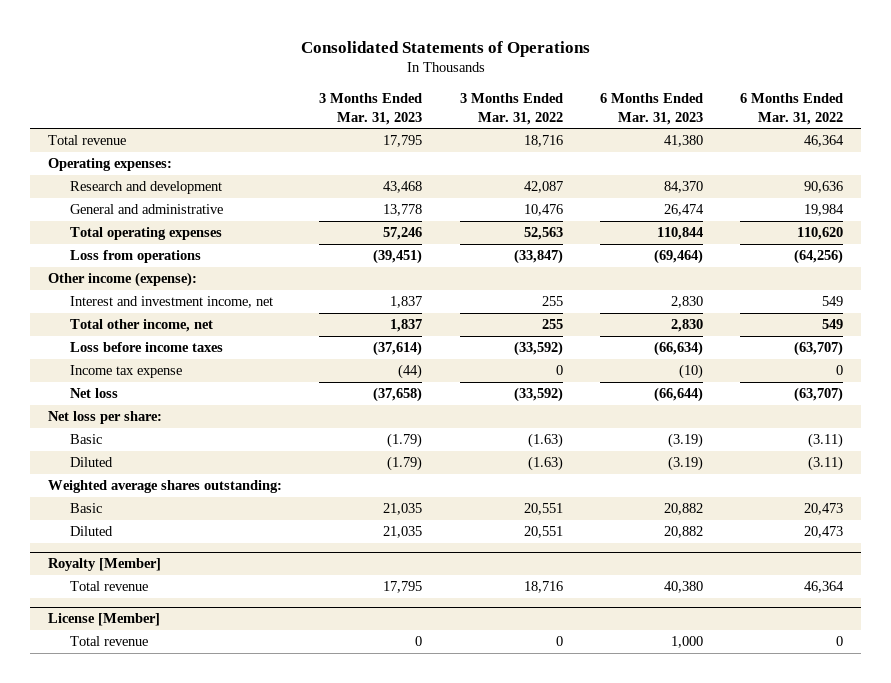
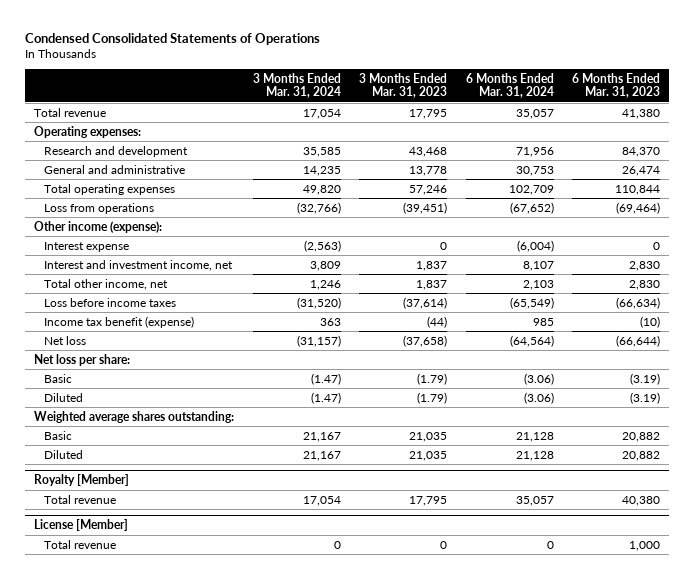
[300,40,590,57] Consolidated Statements of Operations -> [24,32,320,45] Condensed Consolidated Statements of Operations
[459,93,563,125] 3 Months Ended Mar. 31, 2022 -> none
[739,93,843,125] 6 Months Ended Mar. 31, 2022 -> none
none -> [252,72,341,99] 3 Months Ended Mar. 31, 2024
none -> [465,72,554,99] 6 Months Ended Mar. 31, 2024
none -> [44,241,130,252] Interest expense
[69,365,182,379] Income tax expense -> [44,315,195,328] Income tax benefit (expense)

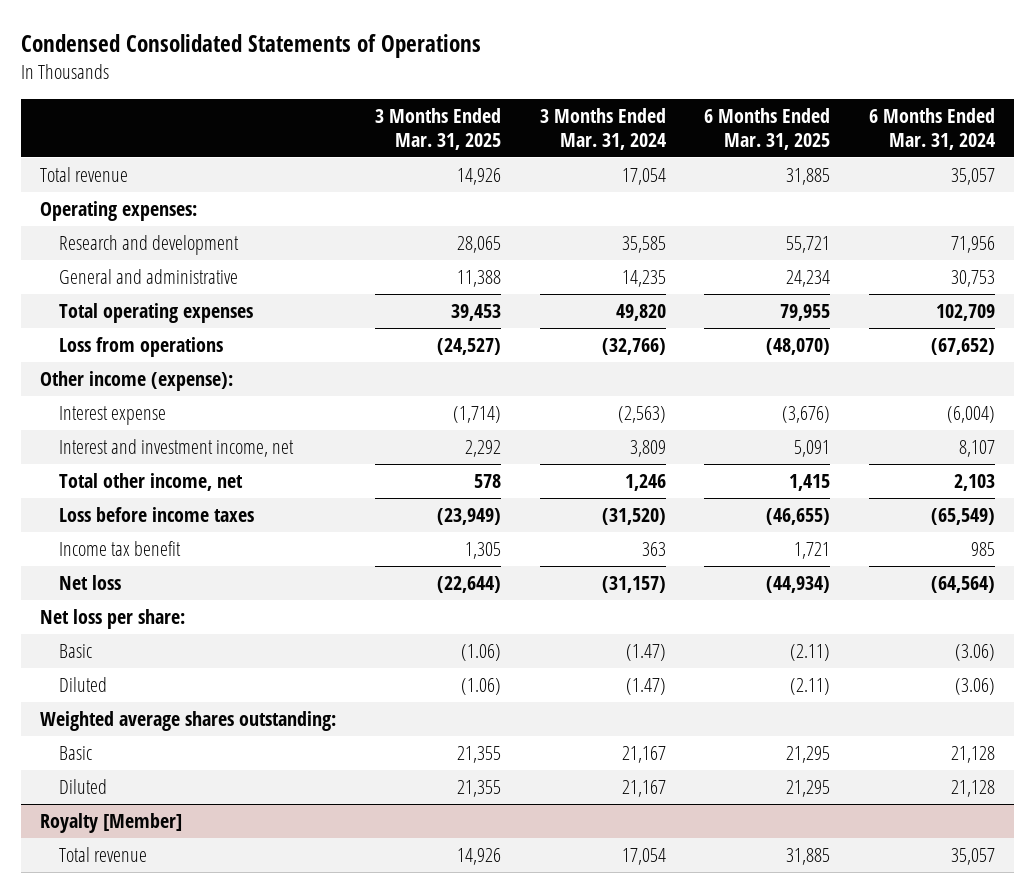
[359,72,448,99] 3 Months Ended Mar. 31, 2023 -> none
[571,72,660,99] 6 Months Ended Mar. 31, 2023 -> none
none -> [375,108,502,150] 3 Months Ended Mar. 31, 2025
none -> [704,108,831,150] 6 Months Ended Mar. 31, 2025
[44,315,195,328] Income tax benefit (expense) -> [59,541,182,557] Income tax benefit
[34,519,129,532] License [Member] -> none
[44,539,117,549] Total revenue -> none

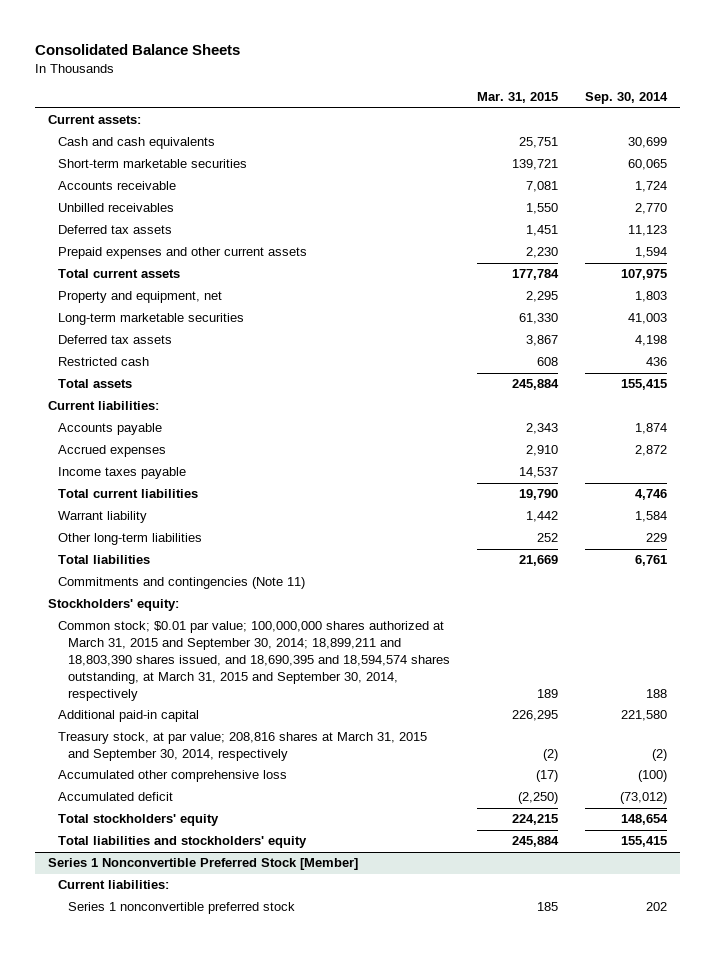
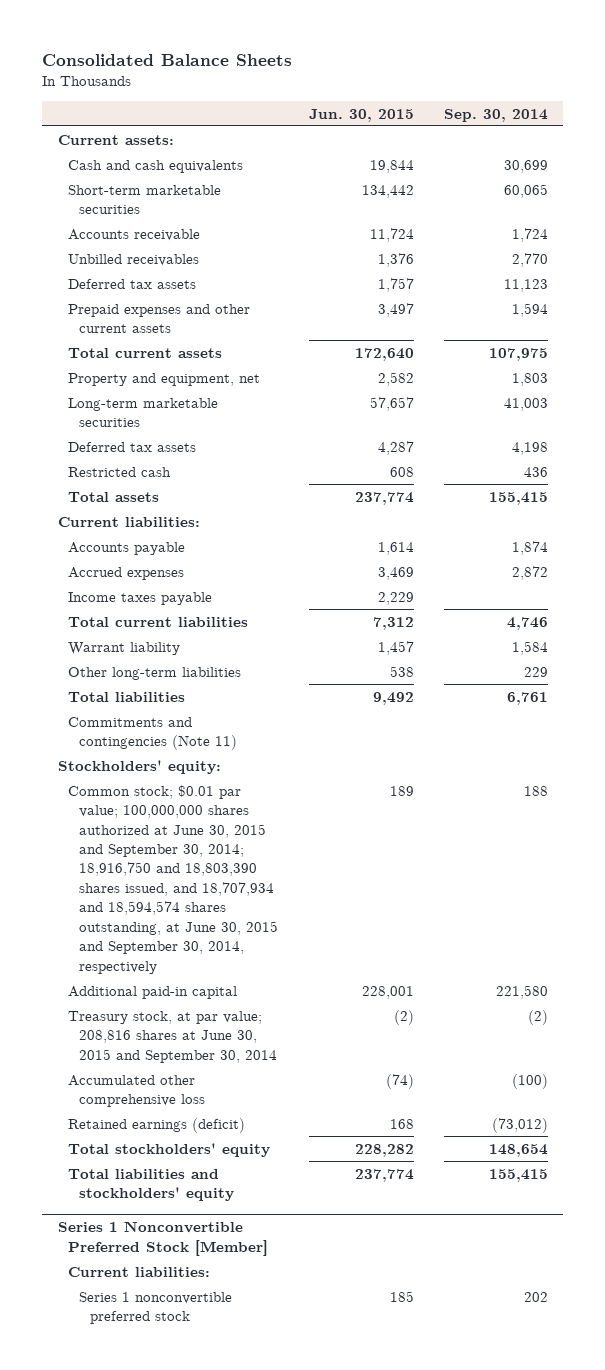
[477,92,559,104] Mar. 31, 2015 -> none
none -> [308,108,414,122] Jun. 30, 2015
[58,621,451,701] Common stock; $0.01 par value; 100,000,000 shares authorized at March 31, 2015 and September 30, 2014; 18,899,211 and 18,803,390 shares issued, and 18,690,395 and 18,594,574 shares outstanding, at March 31, 2015 and September 30, 2014, respectively -> [68,784,279,974] Common stock; $0.01 par value; 100,000,000 shares authorized at June 30, 2015 and September 30, 2014; 18,916,750 and 18,803,390 shares issued, and 18,707,934 and 18,594,574 shares outstanding, at June 30, 2015 and September 30, 2014, respectively
[58,732,428,762] Treasury stock, at par value; 208,816 shares at March 31, 2015 and September 30, 2014, respectively -> [68,1010,278,1063] Treasury stock, at par value; 208,816 shares at June 30, 2015 and September 30, 2014
[58,792,174,802] Accumulated deficit -> [68,1117,246,1133] Retained earnings (deficit)

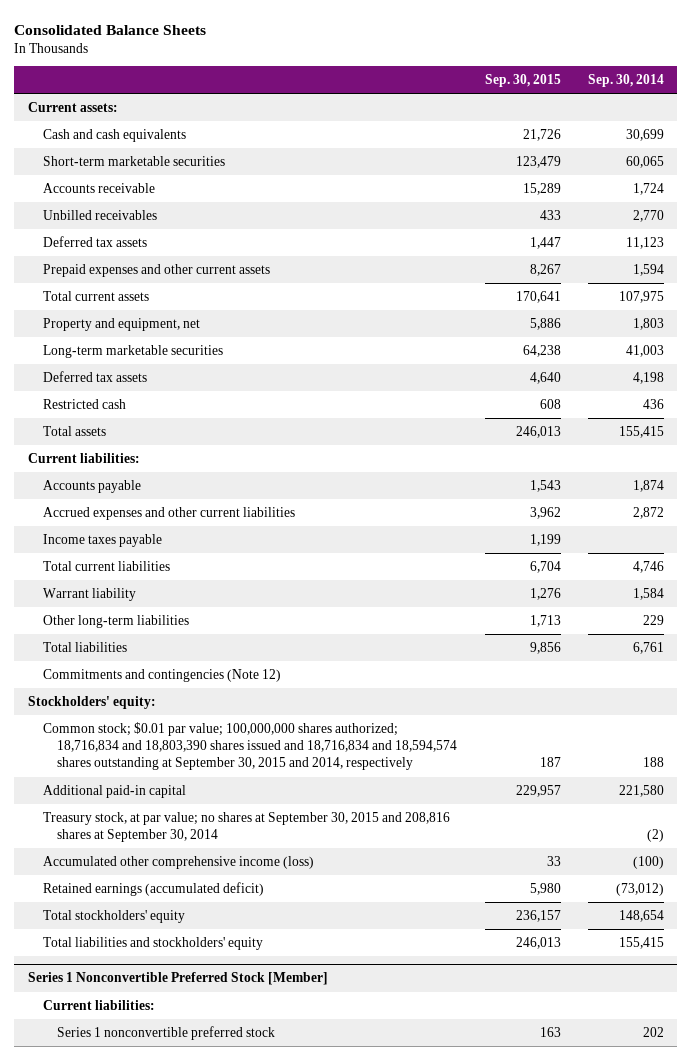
[308,108,414,122] Jun. 30, 2015 -> none
none -> [484,74,561,88] Sep. 30, 2015
[68,566,185,580] Accrued expenses -> [42,506,295,520] Accrued expenses and other current liabilities
[68,716,238,751] Commitments and contingencies (Note 11) -> [42,668,281,682] Commitments and contingencies (Note 12)
[68,784,279,974] Common stock; $0.01 par value; 100,000,000 shares authorized at June 30, 2015 and September 30, 2014; 18,916,750 and 18,803,390 shares issued, and 18,707,934 and 18,594,574 shares outstanding, at June 30, 2015 and September 30, 2014, respectively -> [42,721,458,771] Common stock; $0.01 par value; 100,000,000 shares authorized; 18,716,834 and 18,803,390 shares issued and 18,716,834 and 18,594,574 shares outstanding at September 30, 2015 and 2014, respectively
[68,1010,278,1063] Treasury stock, at par value; 208,816 shares at June 30, 2015 and September 30, 2014 -> [42,811,450,843] Treasury stock, at par value; no shares at September 30, 2015 and 208,816 shares at September 30, 2014
[68,1074,206,1108] Accumulated other comprehensive loss -> [42,855,314,869] Accumulated other comprehensive income (loss)
[68,1117,246,1133] Retained earnings (deficit) -> [42,881,264,896] Retained earnings (accumulated deficit)

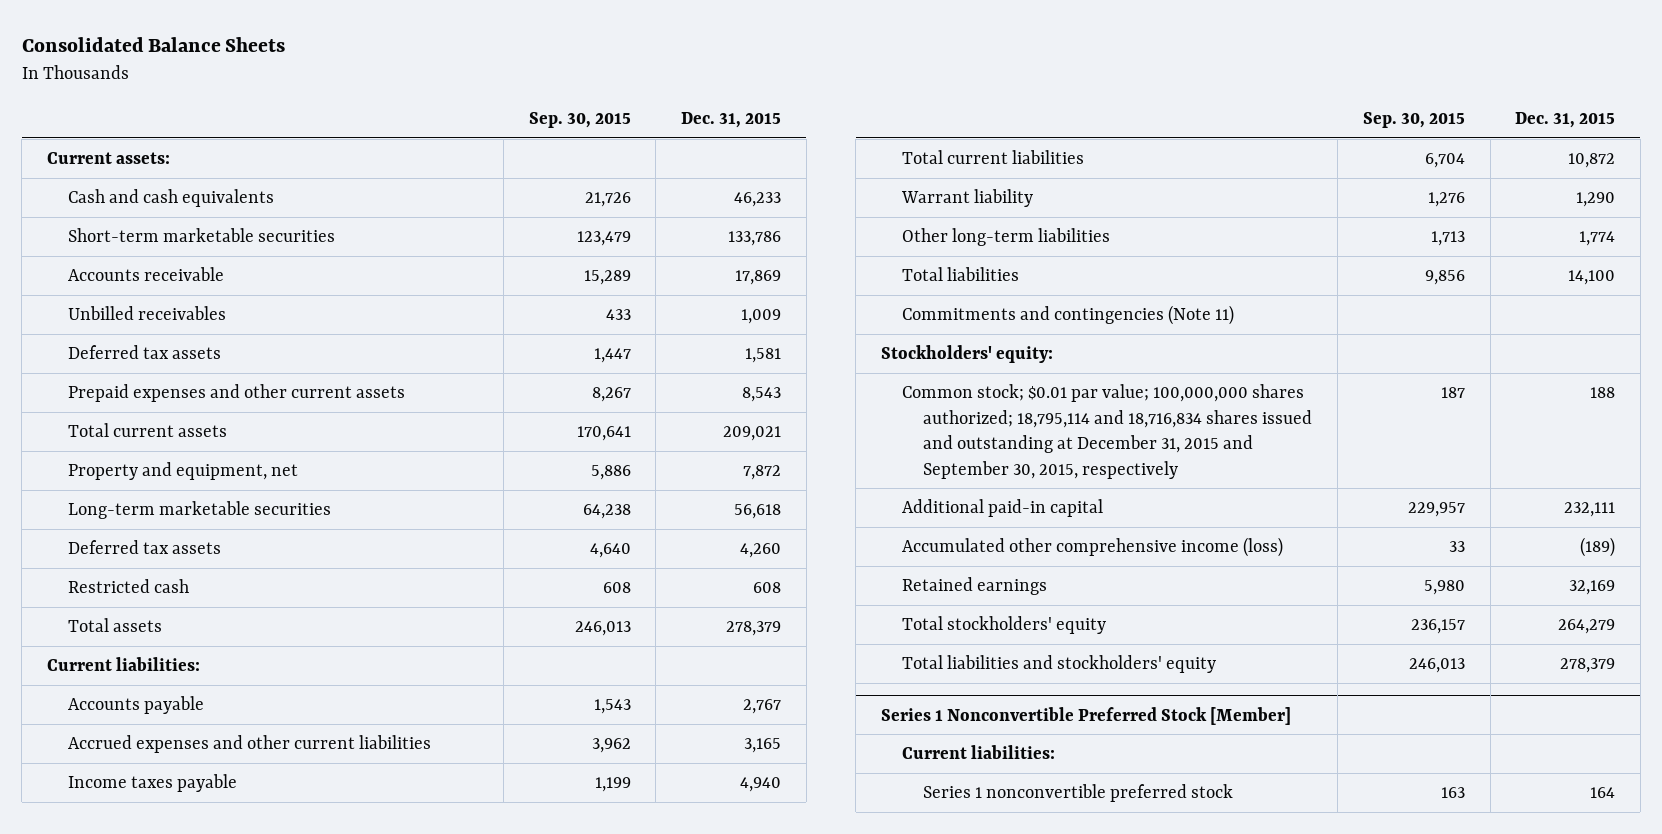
[587,74,664,88] Sep. 30, 2014 -> none
none -> [680,112,781,129] Dec. 31, 2015
[42,668,281,682] Commitments and contingencies (Note 12) -> [902,304,1235,325] Commitments and contingencies (Note 11)
[42,721,458,771] Common stock; $0.01 par value; 100,000,000 shares authorized; 18,716,834 and 18,803,390 shares issued and 18,716,834 and 18,594,574 shares outstanding at September 30, 2015 and 2014, respectively -> [902,383,1313,479] Common stock; $0.01 par value; 100,000,000 shares authorized; 18,795,114 and 18,716,834 shares issued and outstanding at December 31, 2015 and September 30, 2015, respectively
[42,811,450,843] Treasury stock, at par value; no shares at September 30, 2015 and 208,816 shares at September 30, 2014 -> none
[42,881,264,896] Retained earnings (accumulated deficit) -> [902,576,1048,595] Retained earnings

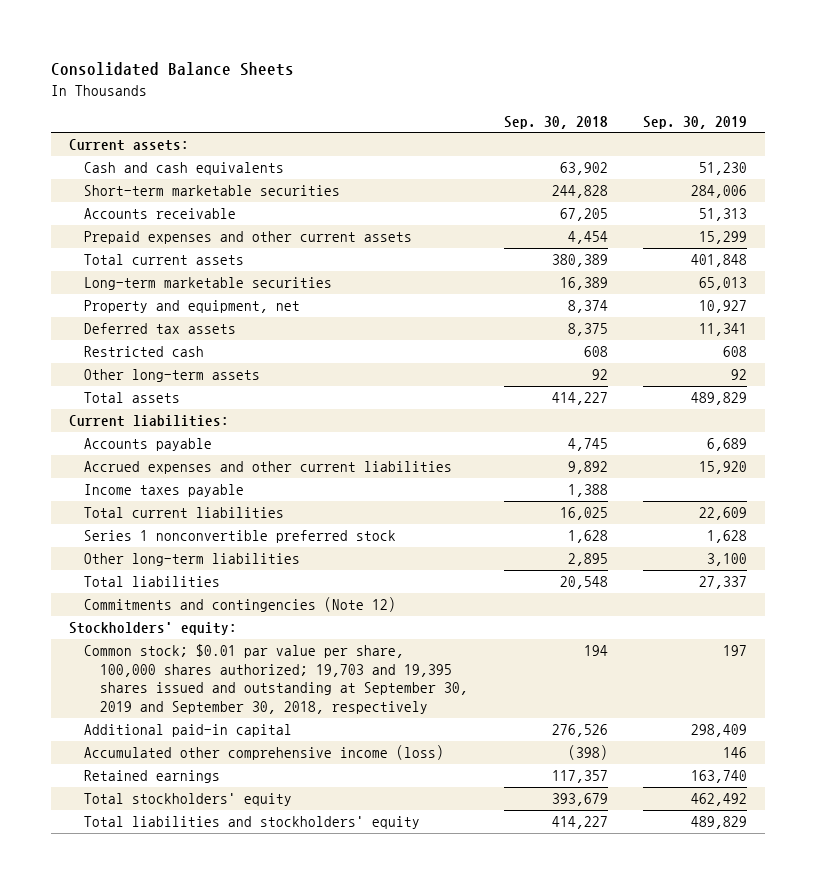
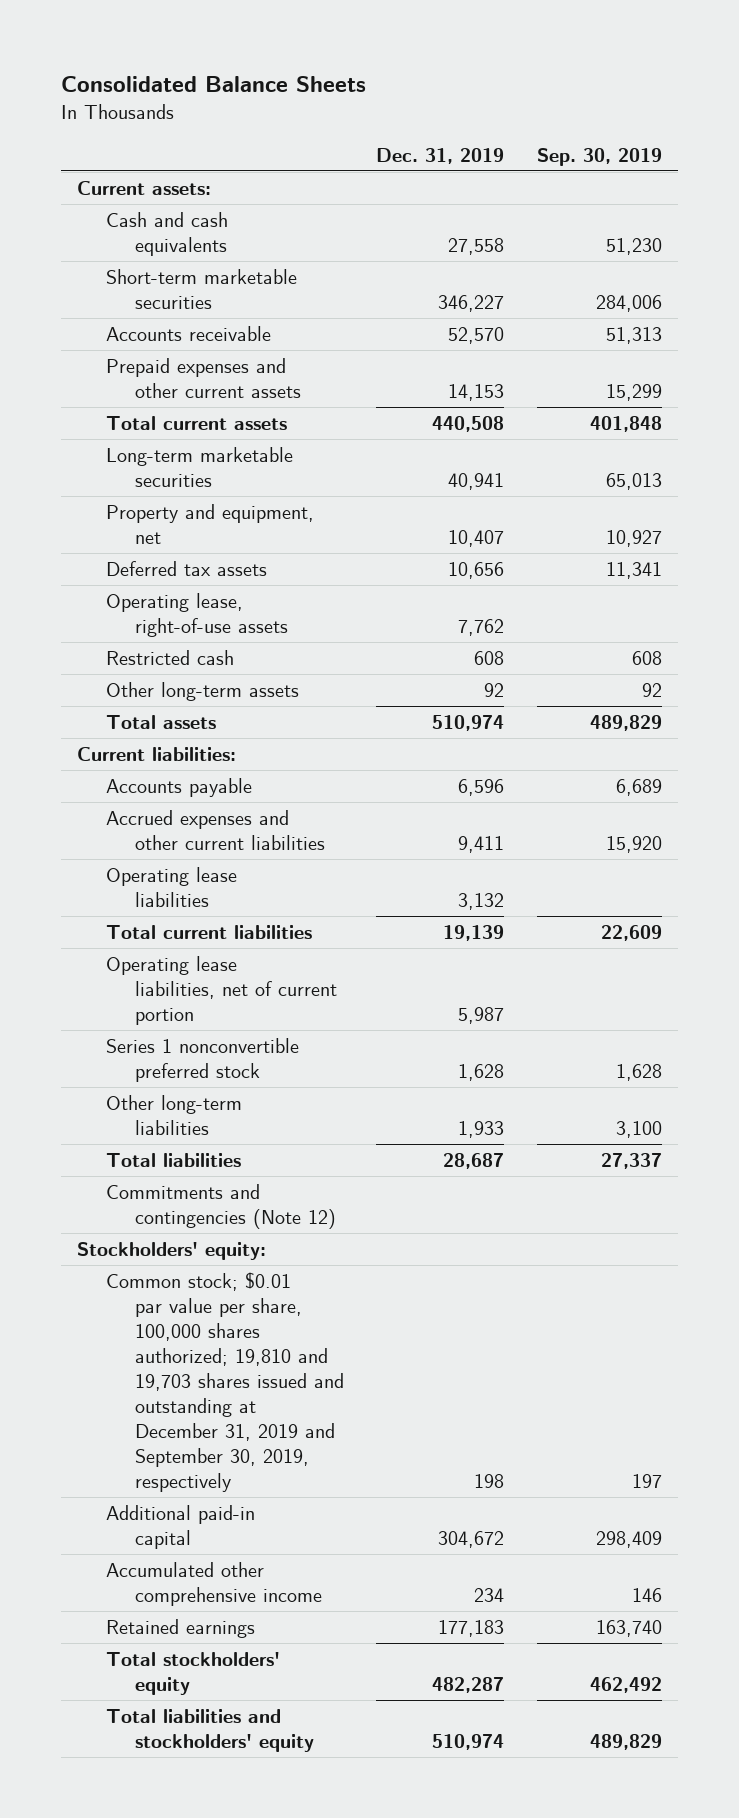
[503,115,608,129] Sep. 30, 2018 -> none
none -> [376,147,505,164] Dec. 31, 2019
none -> [105,592,288,637] Operating lease, right-of-use assets
[84,484,245,498] Income taxes payable -> none
none -> [105,866,237,907] Operating lease liabilities
none -> [105,955,337,1025] Operating lease liabilities, net of current portion
[84,644,468,714] Common stock; $0.01 par value per share, 100,000 shares authorized; 19,703 and 19,395 shares issued and outstanding at September 30, 2019 and September 30, 2018, respectively -> [105,1271,344,1492] Common stock; $0.01 par value per share, 100,000 shares authorized; 19,810 and 19,703 shares issued and outstanding at December 31, 2019 and September 30, 2019, respectively
[84,745,445,761] Accumulated other comprehensive income (loss) -> [105,1561,322,1606] Accumulated other comprehensive income

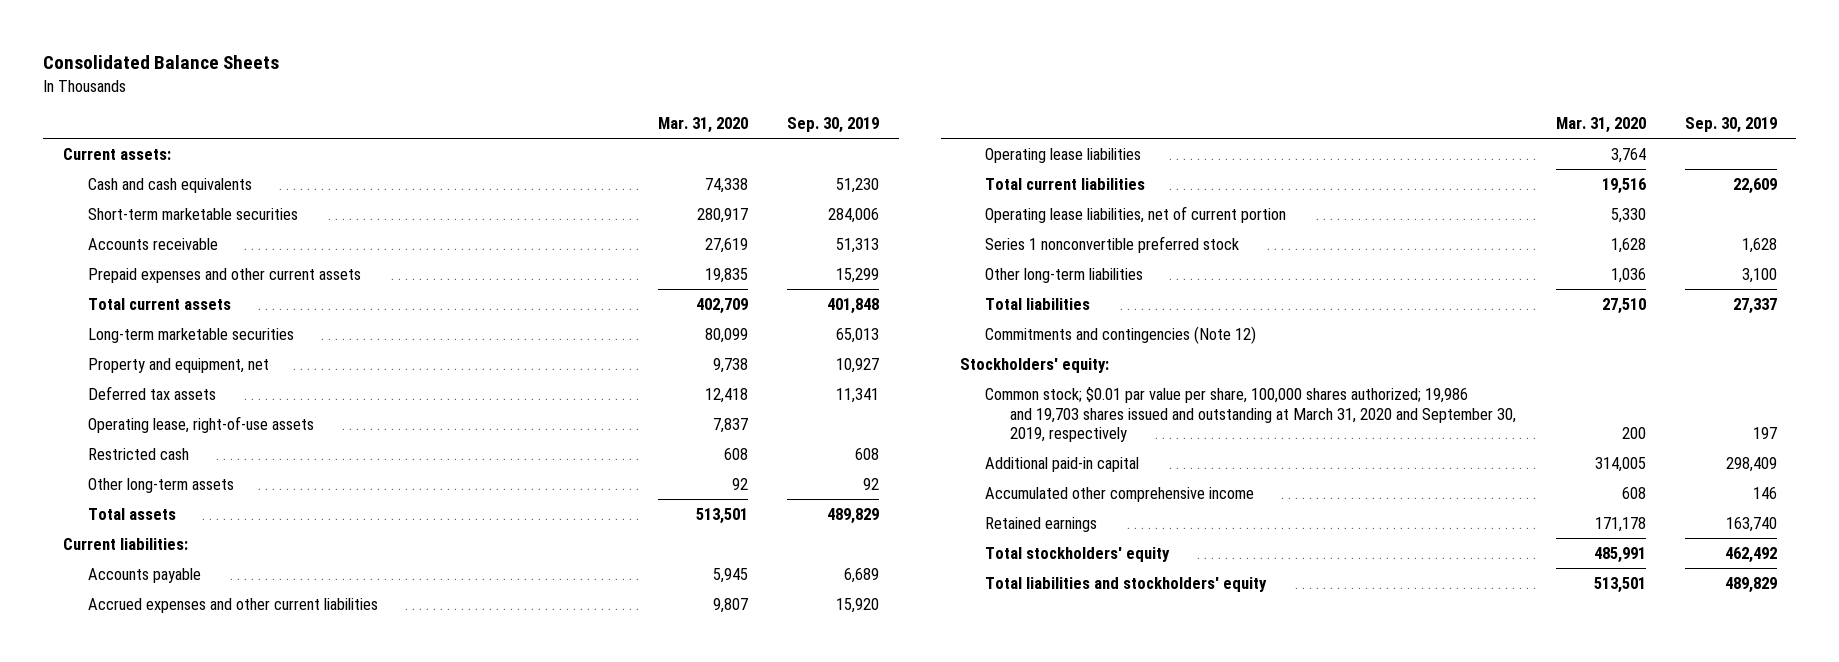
[376,147,505,164] Dec. 31, 2019 -> none
none -> [658,117,749,134] Mar. 31, 2020
[105,1271,344,1492] Common stock; $0.01 par value per share, 100,000 shares authorized; 19,810 and 19,703 shares issued and outstanding at December 31, 2019 and September 30, 2019, respectively -> [985,386,1517,443] Common stock; $0.01 par value per share, 100,000 shares authorized; 19,986 and 19,703 shares issued and outstanding at March 31, 2020 and September 30, 2019, respectively

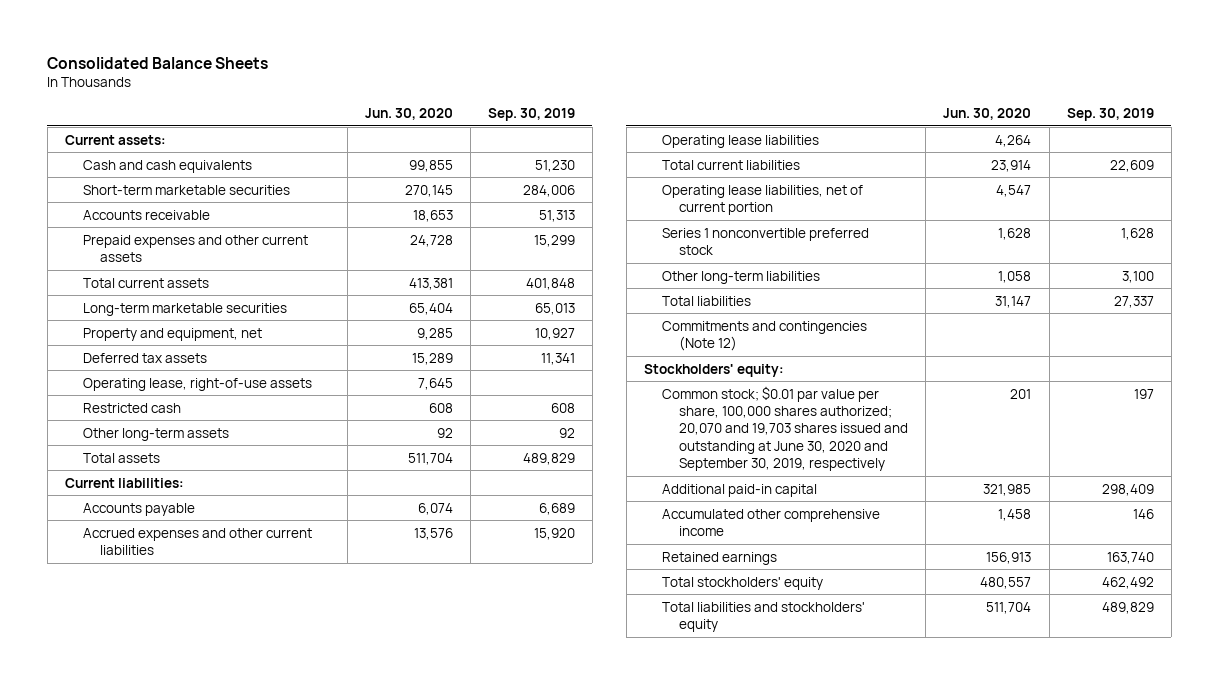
[658,117,749,134] Mar. 31, 2020 -> none
none -> [364,108,453,121] Jun. 30, 2020
[985,386,1517,443] Common stock; $0.01 par value per share, 100,000 shares authorized; 19,986 and 19,703 shares issued and outstanding at March 31, 2020 and September 30, 2019, respectively -> [661,385,909,471] Common stock; $0.01 par value per share, 100,000 shares authorized; 20,070 and 19,703 shares issued and outstanding at June 30, 2020 and September 30, 2019, respectively

